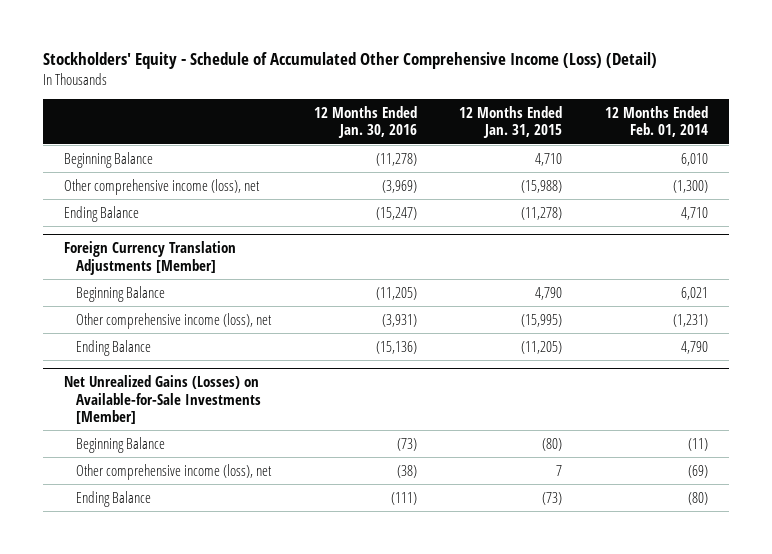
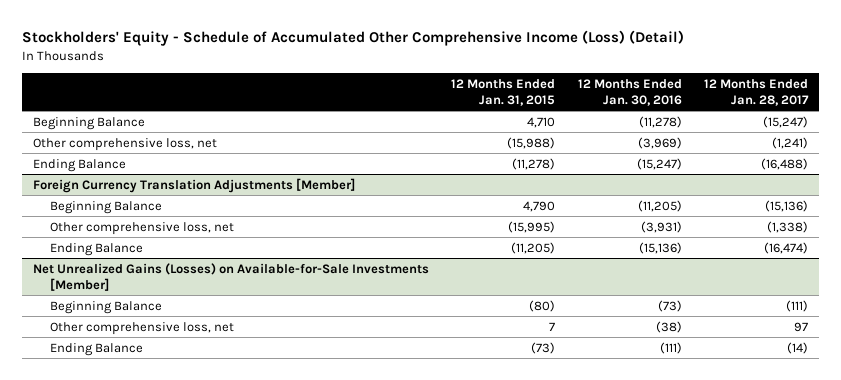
[604,105,708,138] 12 Months Ended Feb. 01, 2014 -> none
none -> [703,79,809,106] 12 Months Ended Jan. 28, 2017
[63,178,260,195] Other comprehensive income (loss), net -> [33,137,218,151] Other comprehensive loss, net
[76,312,273,329] Other comprehensive income (loss), net -> [49,221,234,235] Other comprehensive loss, net
[76,463,273,480] Other comprehensive income (loss), net -> [49,321,234,335] Other comprehensive loss, net

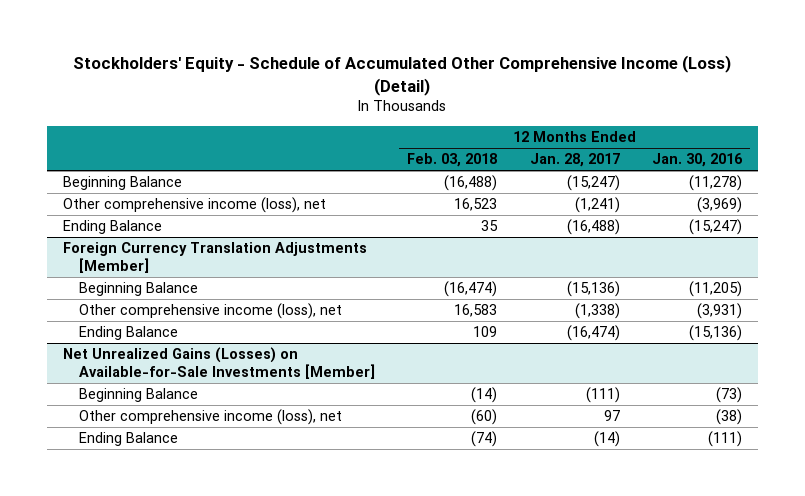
[451,79,556,106] 12 Months Ended Jan. 31, 2015 -> none
none -> [407,153,498,168] Feb. 03, 2018
[33,137,218,151] Other comprehensive loss, net -> [62,197,326,214] Other comprehensive income (loss), net
[49,221,234,235] Other comprehensive loss, net -> [79,303,343,320] Other comprehensive income (loss), net
[49,321,234,335] Other comprehensive loss, net -> [79,409,343,426] Other comprehensive income (loss), net

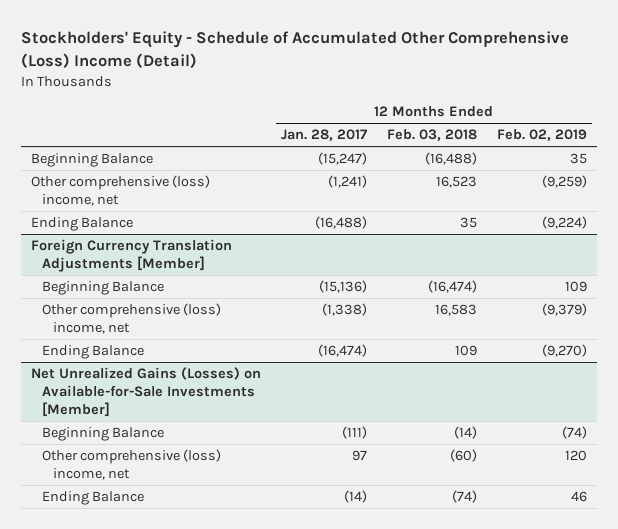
[73,55,732,96] Stockholders' Equity - Schedule of Accumulated Other Comprehensive Income (Loss) (Detail) -> [20,31,569,69] Stockholders' Equity - Schedule of Accumulated Other Comprehensive (Loss) Income (Detail)
[651,153,743,168] Jan. 30, 2016 -> none
none -> [497,129,588,142] Feb. 02, 2019
[62,197,326,214] Other comprehensive income (loss), net -> [30,175,210,207] Other comprehensive (loss) income, net
[79,303,343,320] Other comprehensive income (loss), net -> [42,303,222,335] Other comprehensive (loss) income, net
[79,409,343,426] Other comprehensive income (loss), net -> [42,449,222,481] Other comprehensive (loss) income, net

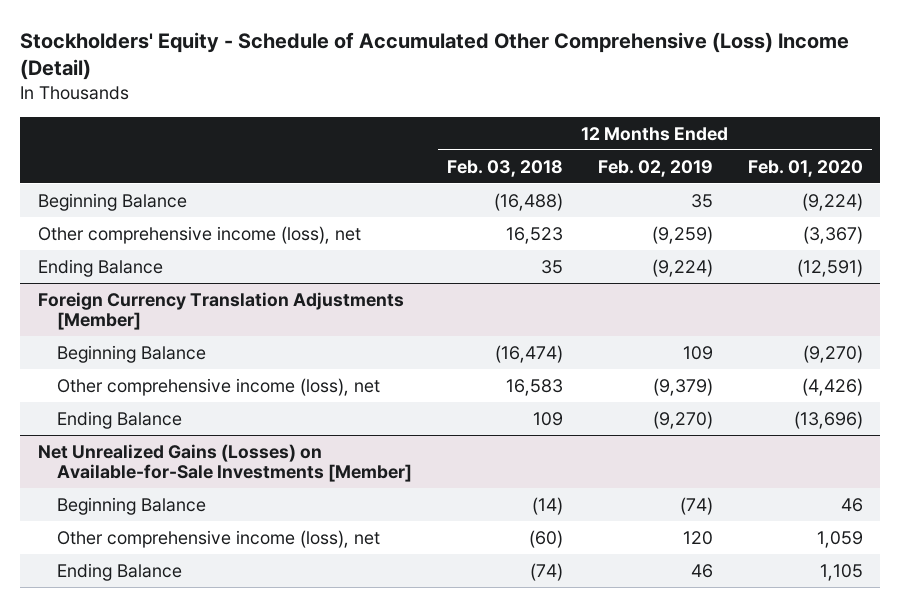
[280,129,367,142] Jan. 28, 2017 -> none
none -> [747,159,863,177] Feb. 01, 2020
[30,175,210,207] Other comprehensive (loss) income, net -> [37,225,361,244] Other comprehensive income (loss), net
[42,303,222,335] Other comprehensive (loss) income, net -> [56,377,380,396] Other comprehensive income (loss), net
[42,449,222,481] Other comprehensive (loss) income, net -> [56,529,380,548] Other comprehensive income (loss), net

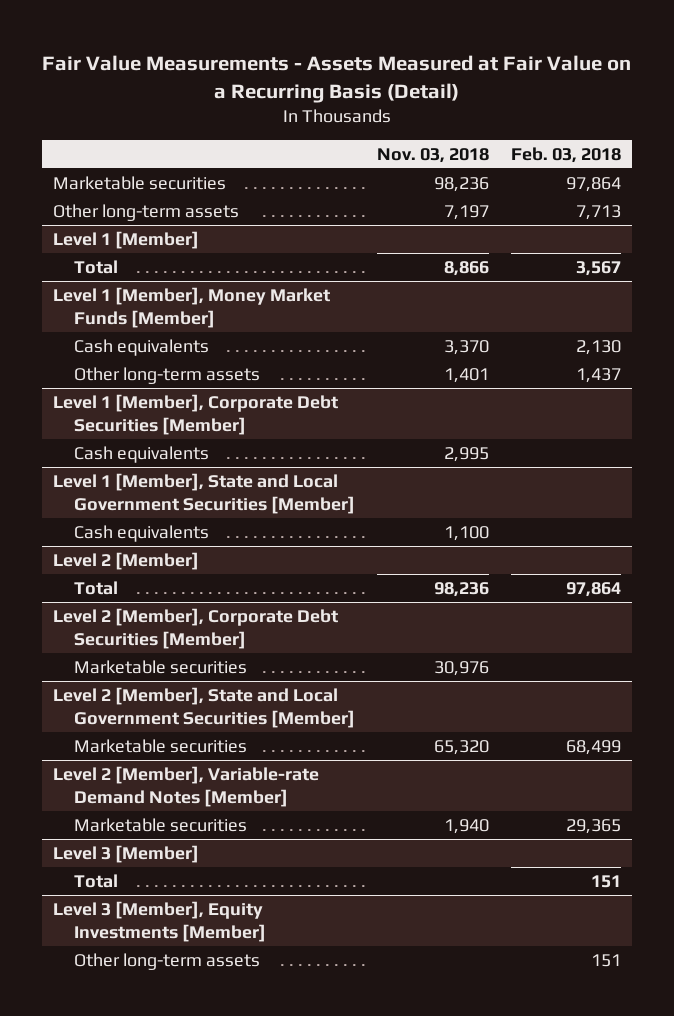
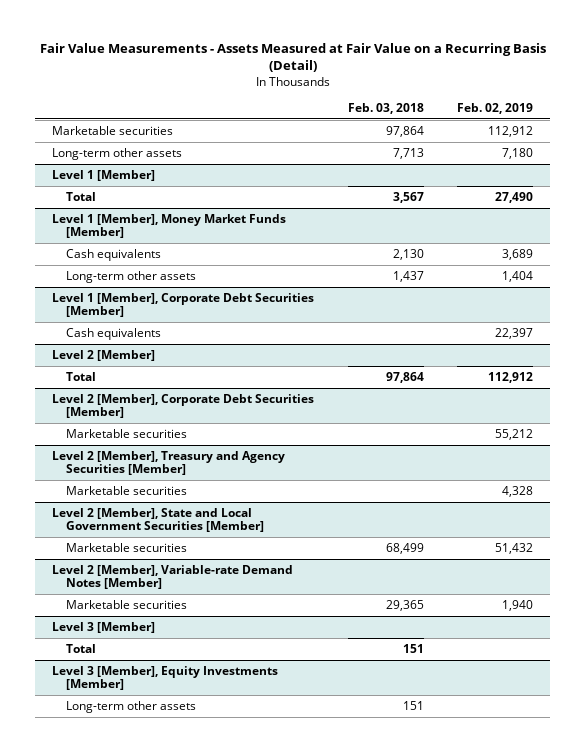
[376,147,489,163] Nov. 03, 2018 -> none
none -> [457,102,534,114] Feb. 02, 2019
[52,203,239,221] Other long-term assets -> [51,148,182,161] Long-term other assets
[73,366,260,384] Other long-term assets -> [66,271,197,284] Long-term other assets
[52,472,355,514] Level 1 [Member], State and Local Government Securities [Member] -> none
[73,524,209,542] Cash equivalents -> none
none -> [51,451,285,476] Level 2 [Member], Treasury and Agency Securities [Member]
none -> [66,486,188,496] Marketable securities
[73,952,260,970] Other long-term assets -> [66,701,197,714] Long-term other assets

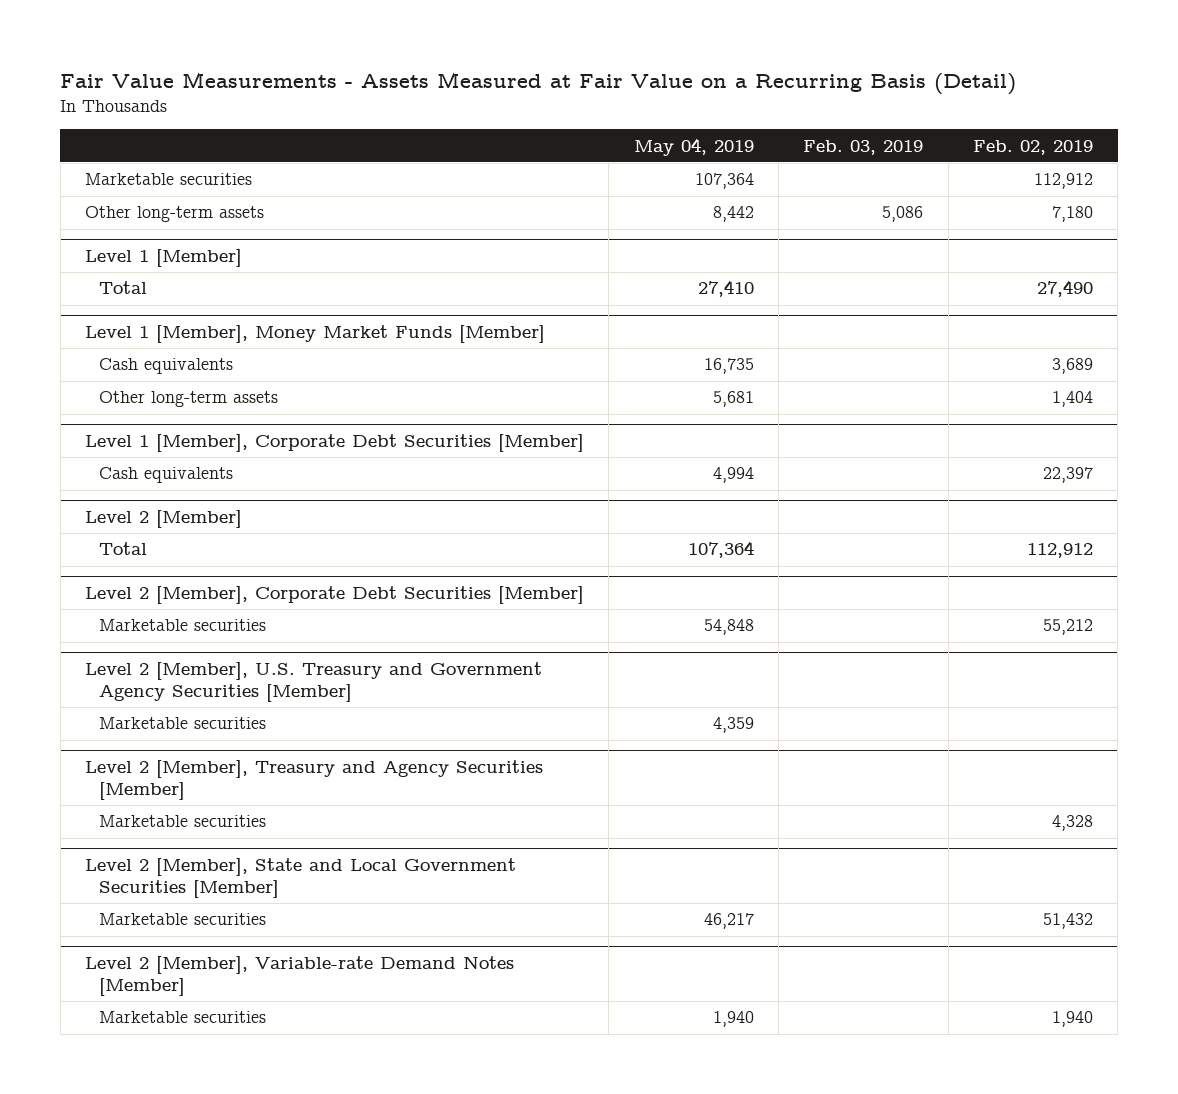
[347,102,424,114] Feb. 03, 2018 -> none
none -> [633,137,754,156] May 04, 2019
none -> [803,139,924,155] Feb. 03, 2019
[51,148,182,161] Long-term other assets -> [84,206,264,223] Other long-term assets
[66,271,197,284] Long-term other assets -> [99,391,279,408] Other long-term assets
none -> [84,662,542,702] Level 2 [Member], U.S. Treasury and Government Agency Securities [Member]
none -> [99,717,267,730] Marketable securities
[51,622,155,634] Level 3 [Member] -> none
[66,644,97,654] Total -> none
[51,666,278,691] Level 3 [Member], Equity Investments [Member] -> none
[66,701,197,714] Long-term other assets -> none

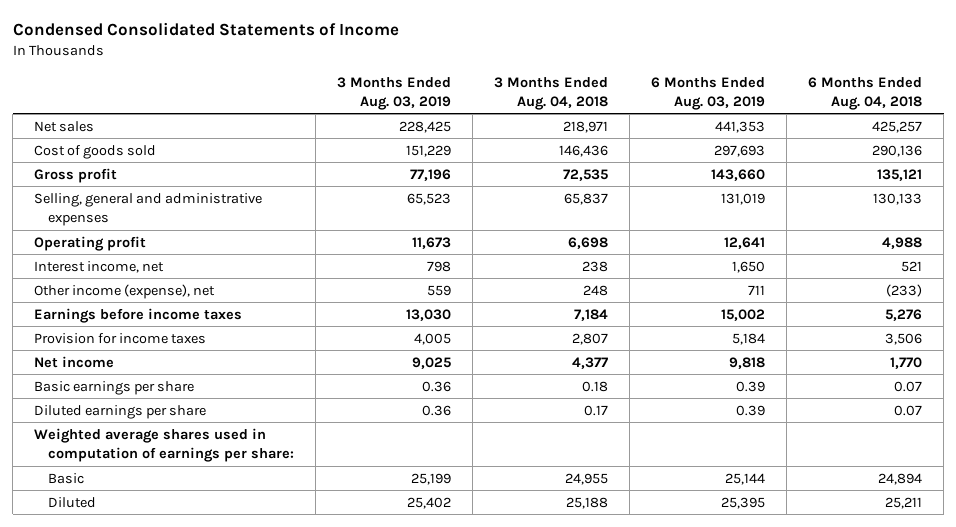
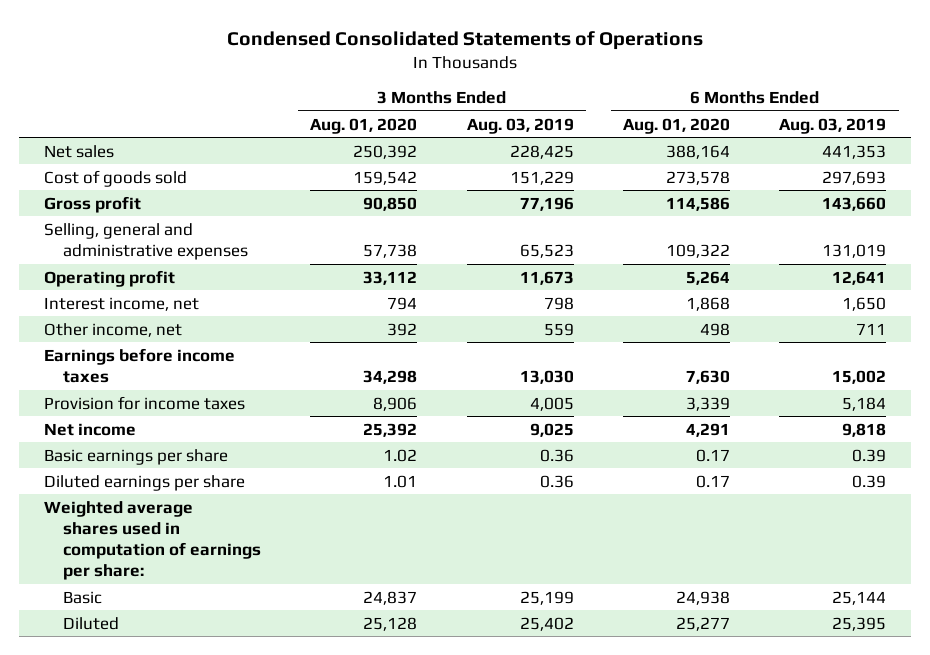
[12,22,399,37] Condensed Consolidated Statements of Income -> [226,31,703,51] Condensed Consolidated Statements of Operations
[494,76,609,110] 3 Months Ended Aug. 04, 2018 -> none
[808,76,923,110] 6 Months Ended Aug. 04, 2018 -> none
none -> [310,117,418,134] Aug. 01, 2020
none -> [622,117,730,134] Aug. 01, 2020
[34,283,216,299] Other income (expense), net -> [43,322,182,337] Other income, net

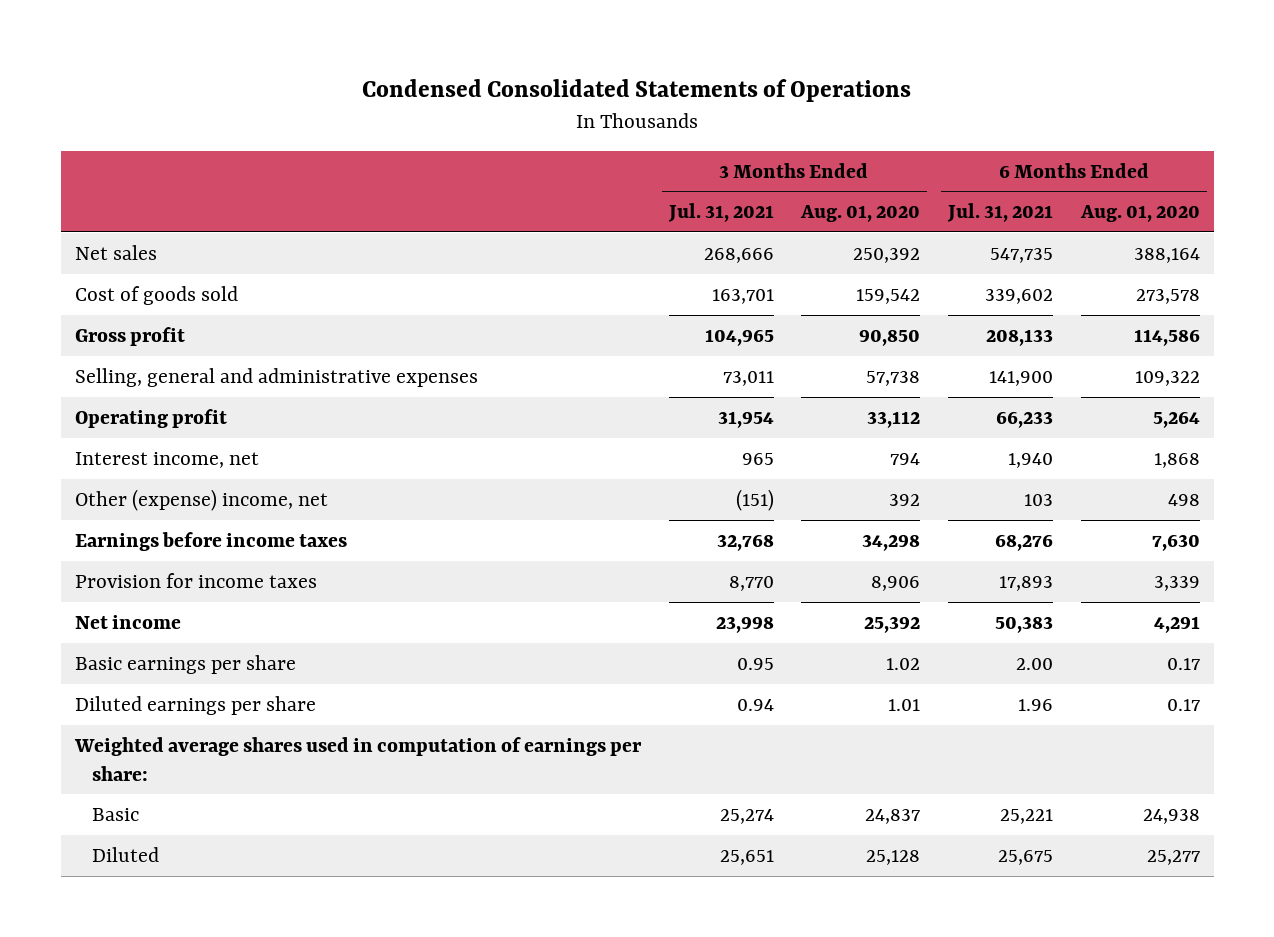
[466,117,574,134] Aug. 03, 2019 -> none
[779,117,887,134] Aug. 03, 2019 -> none
none -> [667,203,774,223] Jul. 31, 2021
none -> [946,203,1053,223] Jul. 31, 2021
[43,322,182,337] Other income, net -> [74,488,328,511] Other (expense) income, net

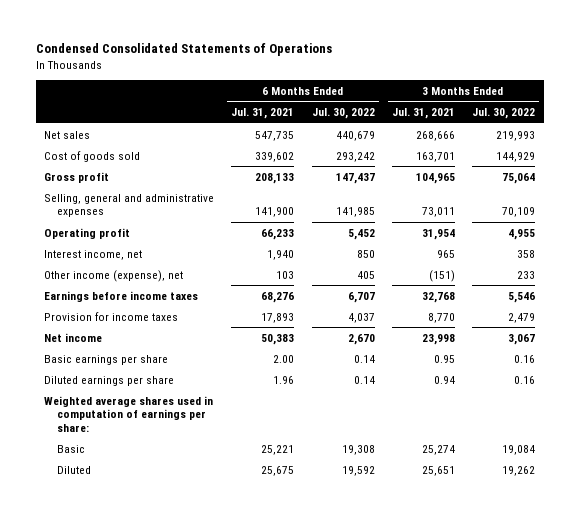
[800,205,921,223] Aug. 01, 2020 -> none
[1079,205,1200,223] Aug. 01, 2020 -> none
none -> [311,108,375,120] Jul. 30, 2022
none -> [472,108,536,120] Jul. 30, 2022
[74,488,328,511] Other (expense) income, net -> [44,269,184,282] Other income (expense), net

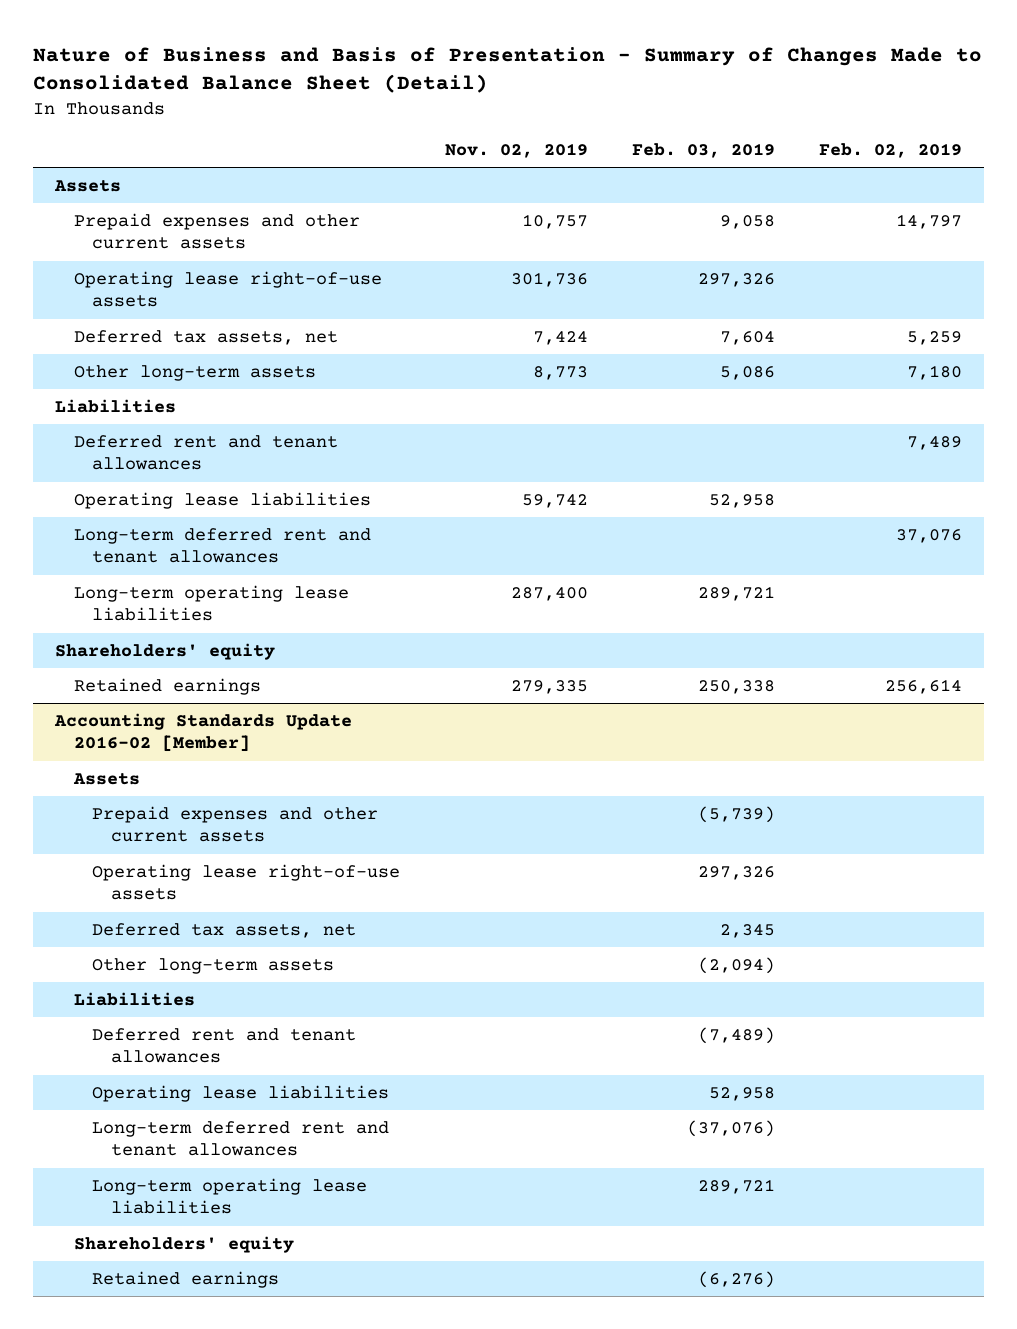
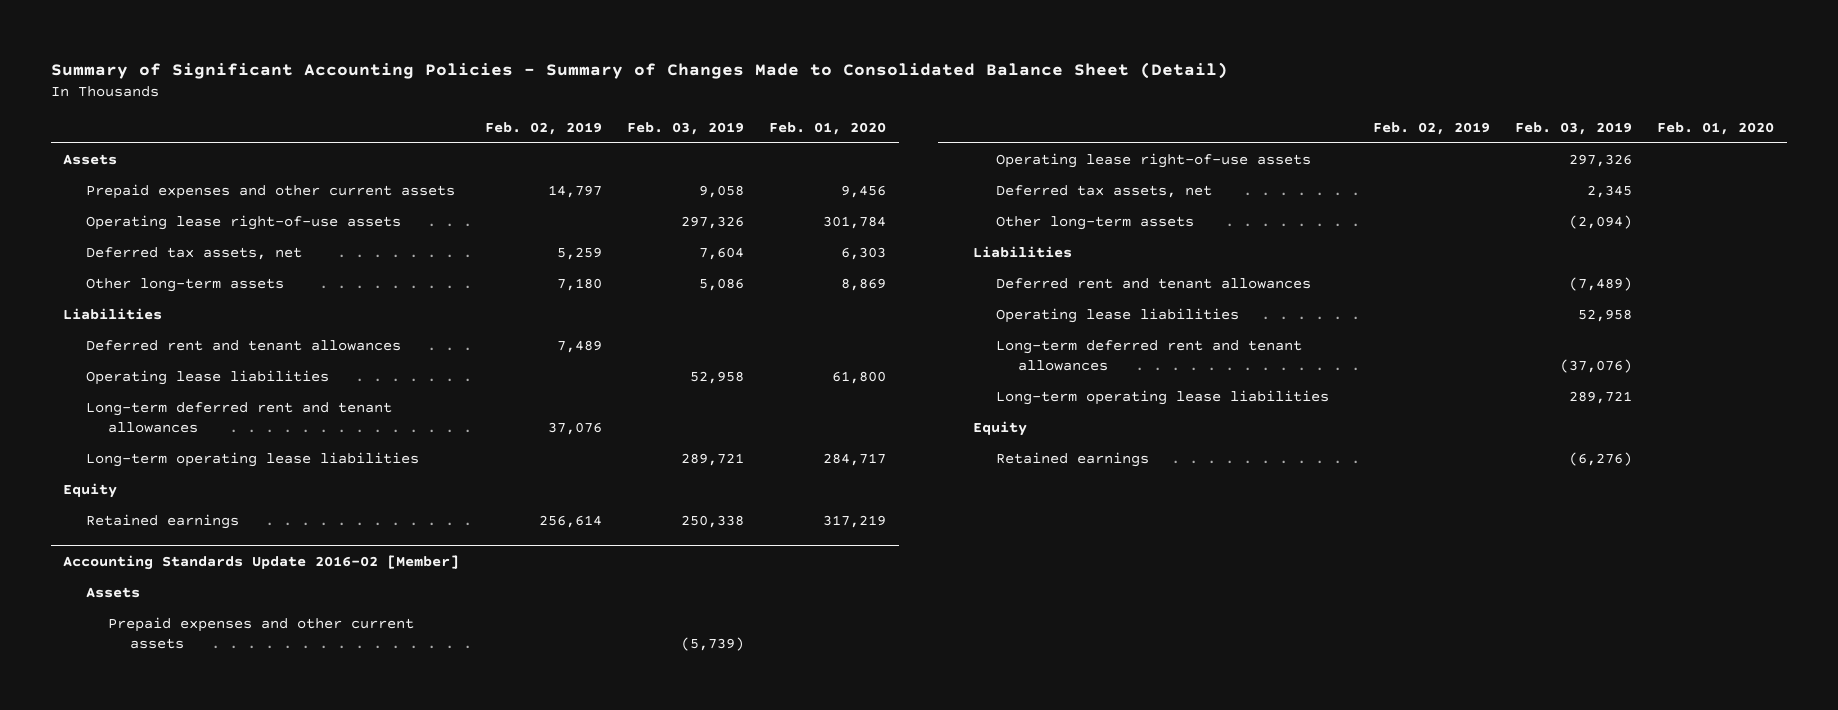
[32,47,982,94] Nature of Business and Basis of Presentation - Summary of Changes Made to Consolidated Balance Sheet (Detail) -> [50,62,1228,80] Summary of Significant Accounting Policies - Summary of Changes Made to Consolidated Balance Sheet (Detail)
[444,143,588,159] Nov. 02, 2019 -> none
none -> [769,122,887,136] Feb. 01, 2020
[54,642,275,660] Shareholders' equity -> [63,482,118,498] Equity
[73,1235,294,1253] Shareholders' equity -> [973,420,1028,436] Equity

